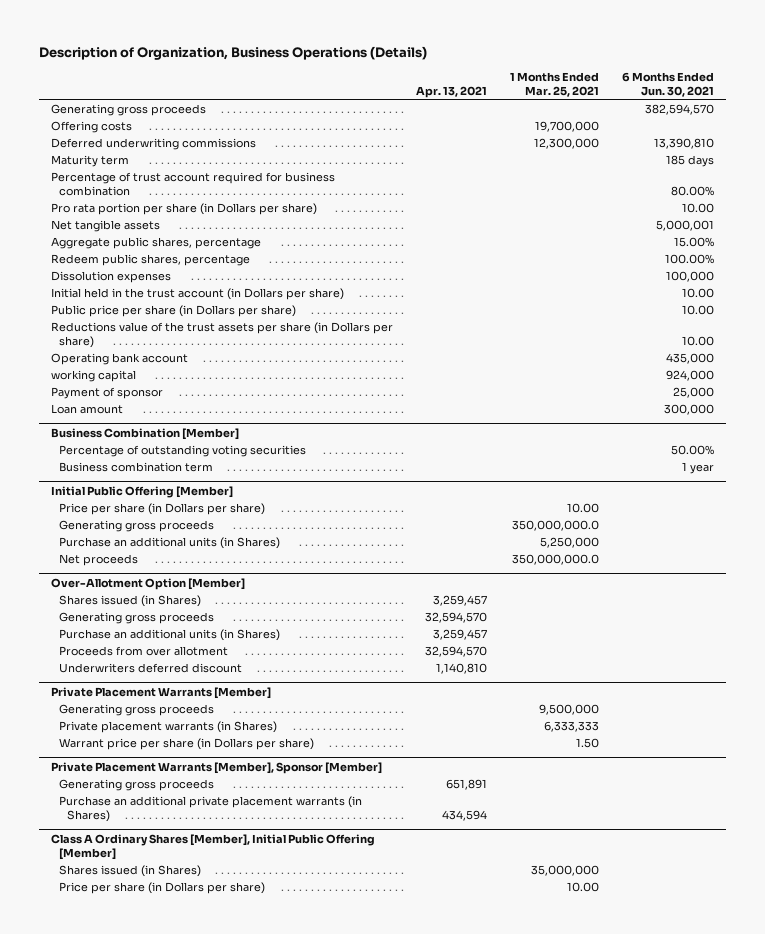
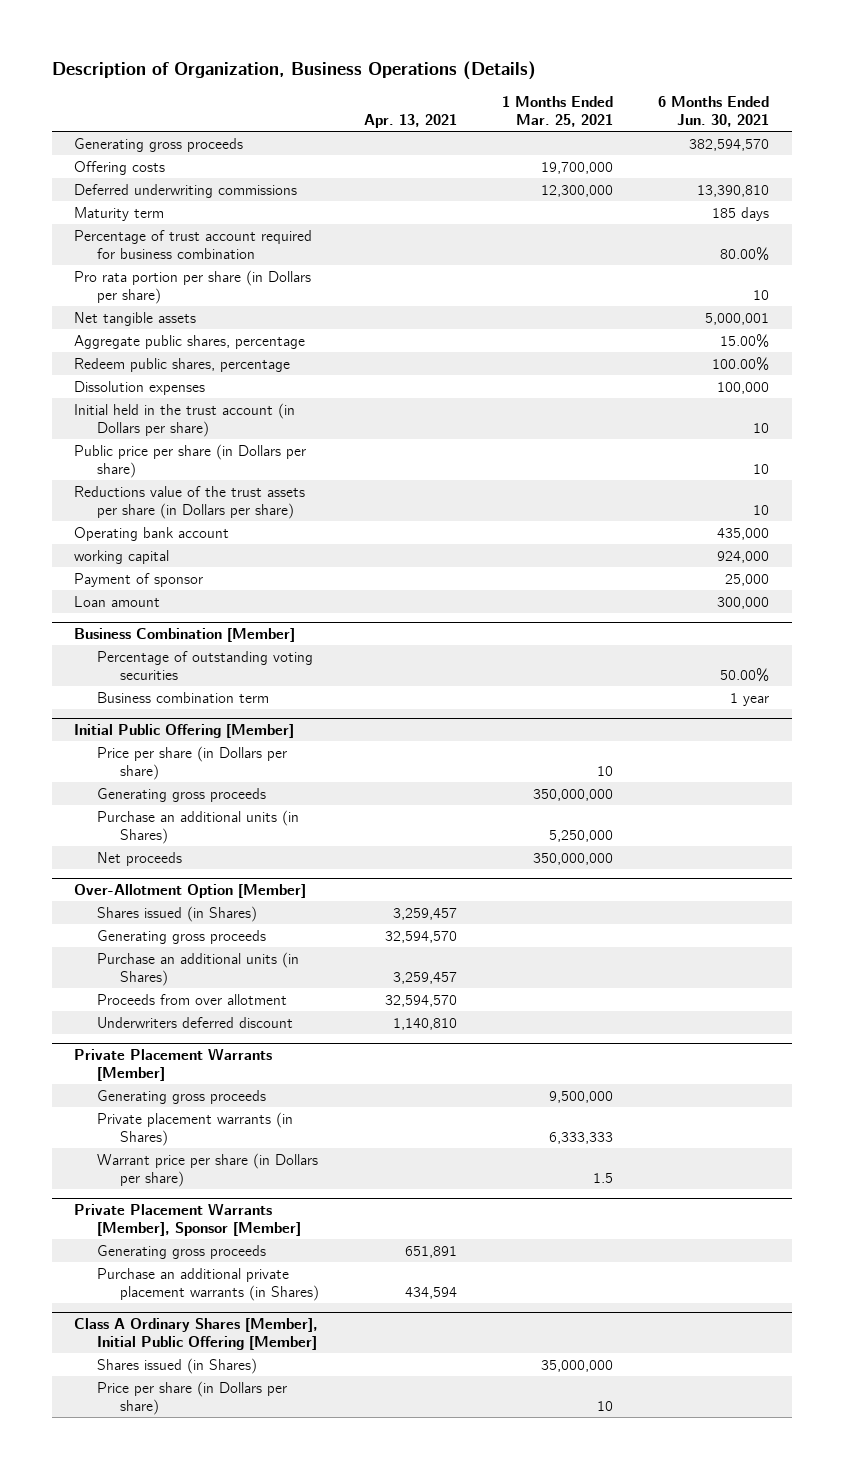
[682,202,715,213] 10.00 -> [753,289,770,300] 10
[682,287,715,298] 10.00 -> [753,422,770,433] 10
[682,304,715,315] 10.00 -> [753,463,770,474] 10
[682,335,715,346] 10.00 -> [753,504,770,515] 10
[566,502,599,513] 10.00 -> [597,765,614,776] 10
[511,519,599,531] 350,000,000.0 -> [533,788,614,801] 350,000,000
[511,553,599,565] 350,000,000.0 -> [533,852,614,865] 350,000,000
[575,737,599,748] 1.50 -> [593,1172,614,1183] 1.5
[566,881,599,892] 10.00 -> [597,1400,614,1411] 10

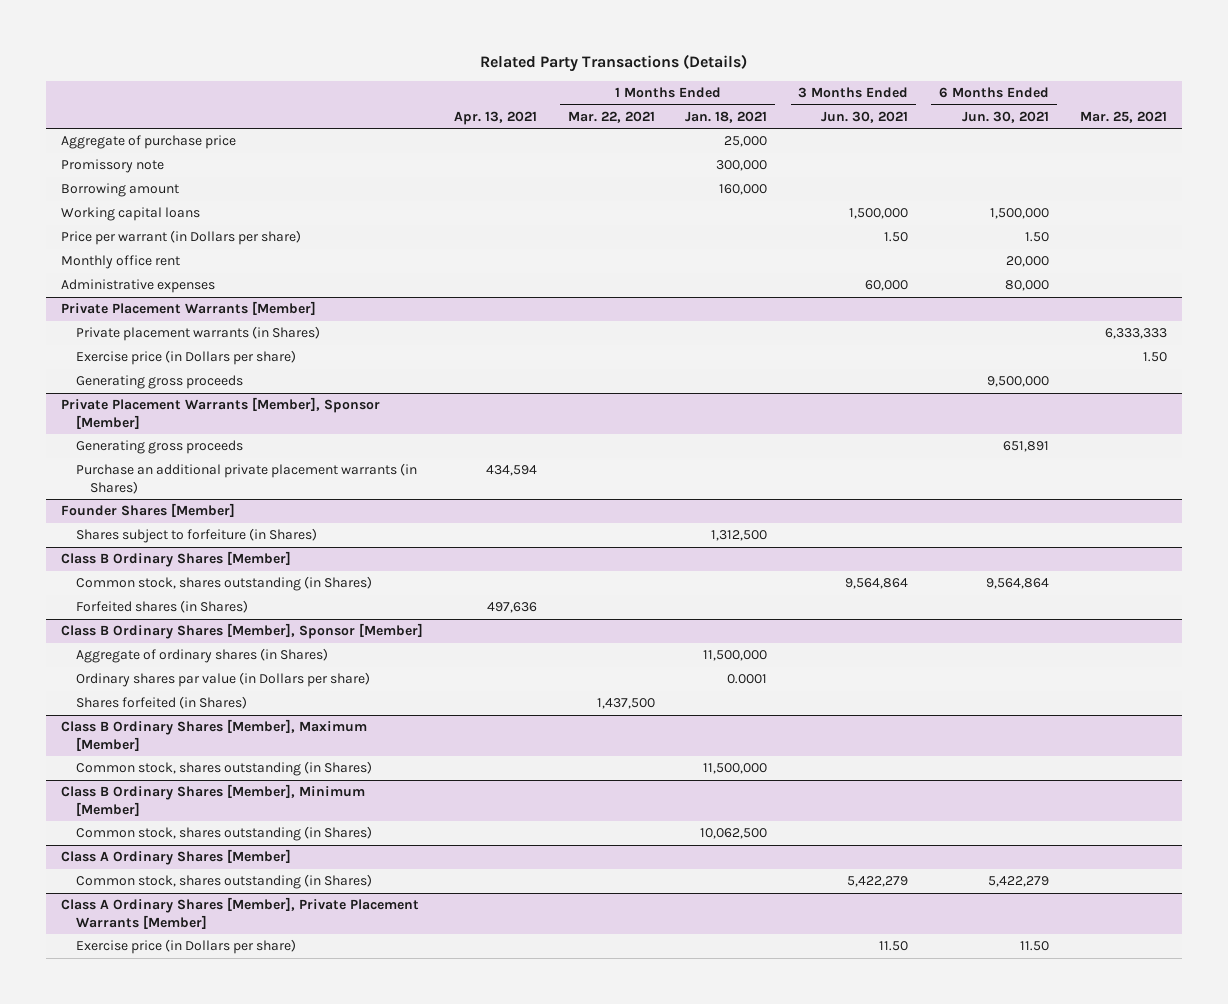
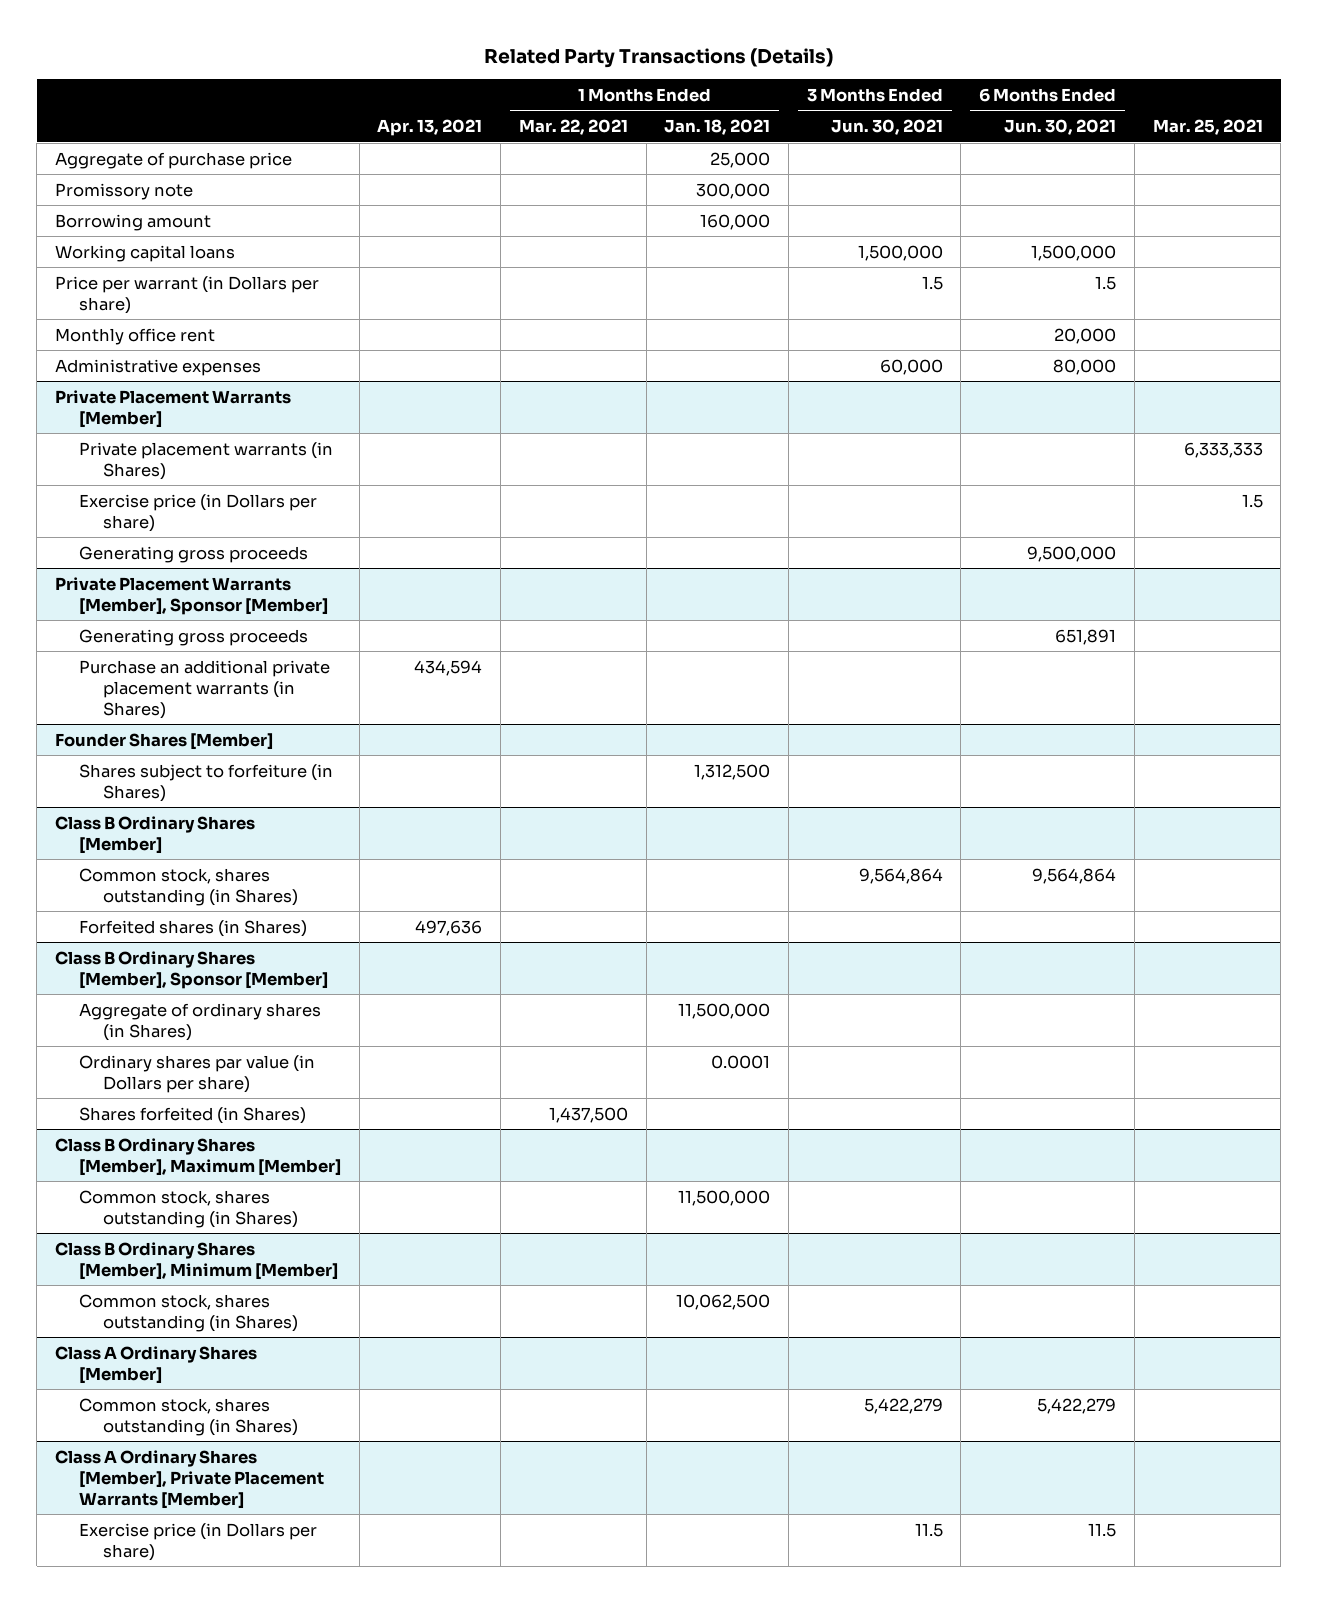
[884,232,909,243] 1.50 -> [921,275,943,290] 1.5
[1025,232,1050,243] 1.50 -> [1095,275,1117,290] 1.5
[1142,352,1167,363] 1.50 -> [1241,493,1263,508] 1.5
[879,941,909,952] 11.50 -> [914,1522,943,1537] 11.5
[1020,941,1050,952] 11.50 -> [1088,1522,1117,1537] 11.5

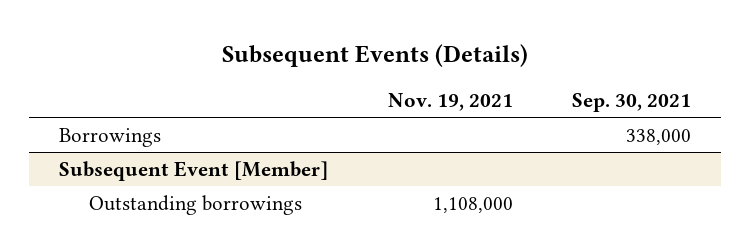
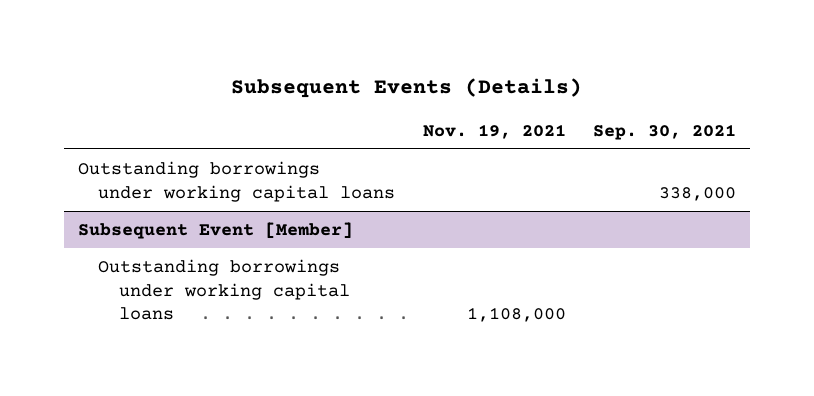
[59,127,162,147] Borrowings -> [77,161,396,202] Outstanding borrowings under working capital loans
[88,194,302,215] Outstanding borrowings -> [98,259,351,321] Outstanding borrowings under working capital loans

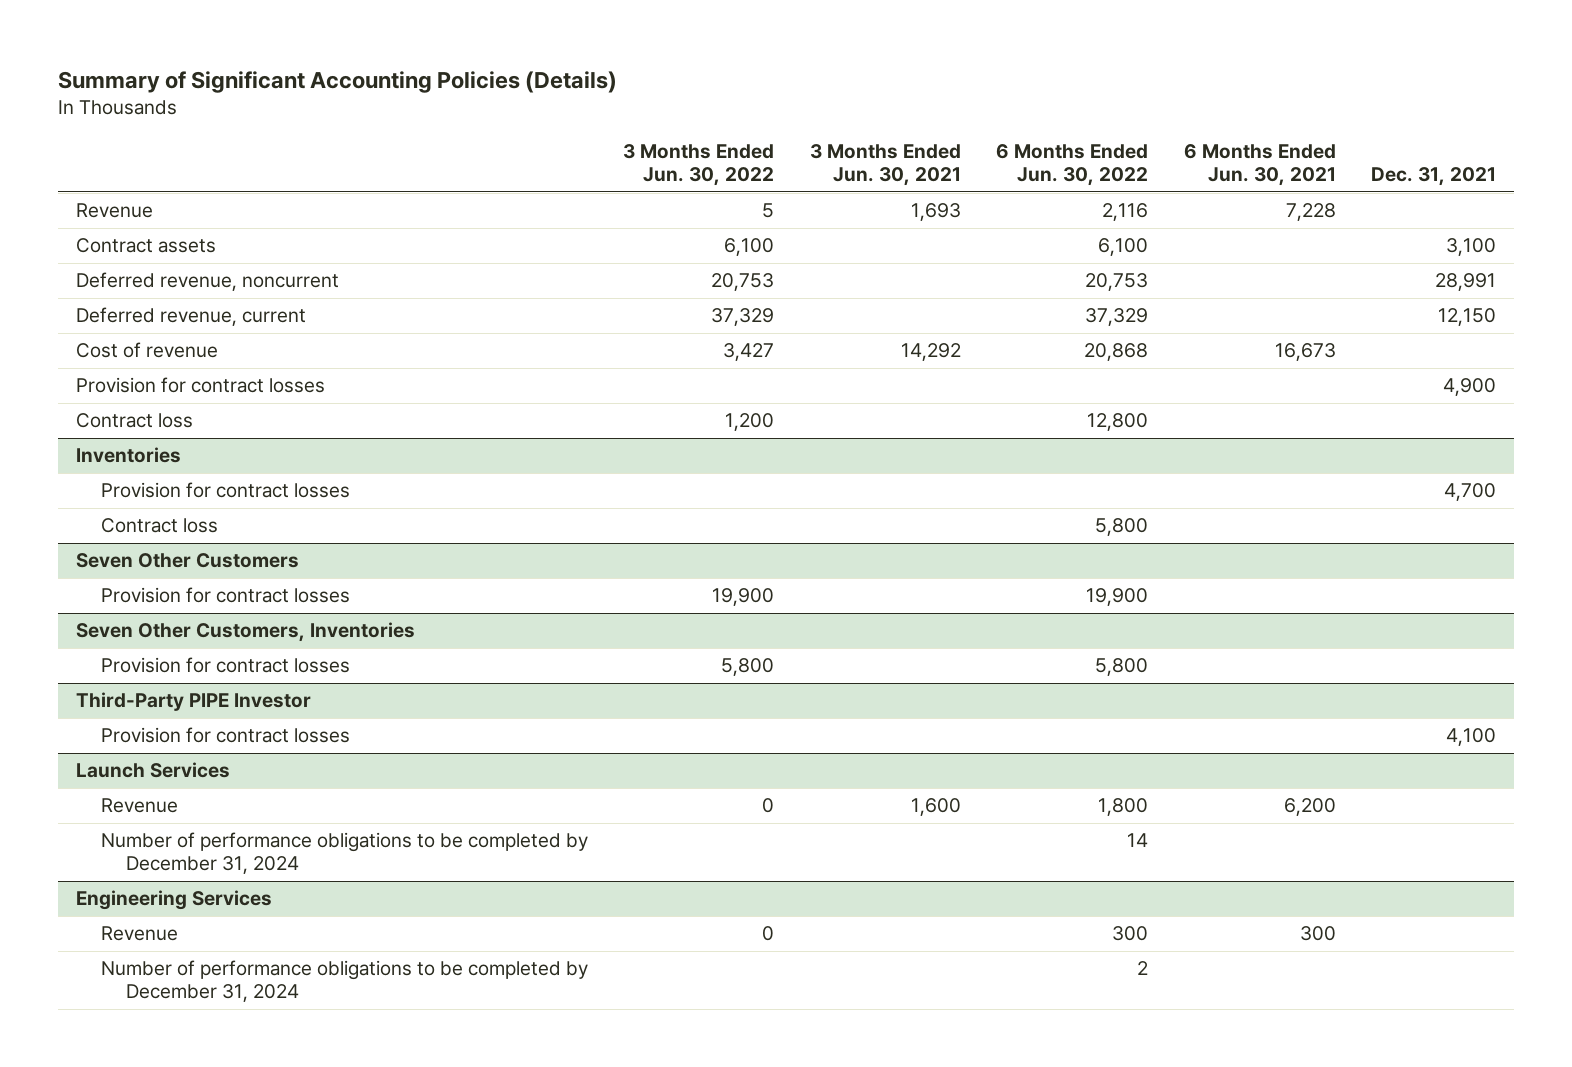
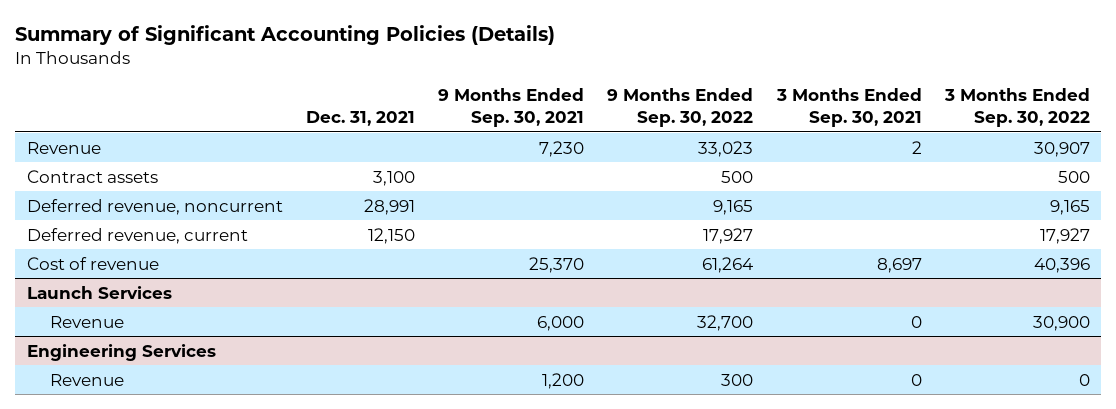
[623,144,775,186] 3 Months Ended Jun. 30, 2022 -> none
[809,144,961,186] 3 Months Ended Jun. 30, 2021 -> none
[996,144,1149,186] 6 Months Ended Jun. 30, 2022 -> none
[1183,144,1336,186] 6 Months Ended Jun. 30, 2021 -> none
none -> [438,88,585,127] 9 Months Ended Sep. 30, 2021
none -> [607,88,754,127] 9 Months Ended Sep. 30, 2022
none -> [775,88,922,127] 3 Months Ended Sep. 30, 2021
none -> [943,88,1090,127] 3 Months Ended Sep. 30, 2022
[75,377,325,394] Provision for contract losses -> none
[75,413,193,429] Contract loss -> none
[75,447,181,464] Inventories -> none
[100,482,350,499] Provision for contract losses -> none
[100,518,218,534] Contract loss -> none
[75,553,299,569] Seven Other Customers -> none
[100,587,350,604] Provision for contract losses -> none
[75,622,415,643] Seven Other Customers, Inventories -> none
[100,657,350,674] Provision for contract losses -> none
[75,692,311,712] Third-Party PIPE Investor -> none
[100,727,350,744] Provision for contract losses -> none
[100,832,588,875] Number of performance obligations to be completed by December 31, 2024 -> none
[100,960,588,1003] Number of performance obligations to be completed by December 31, 2024 -> none

